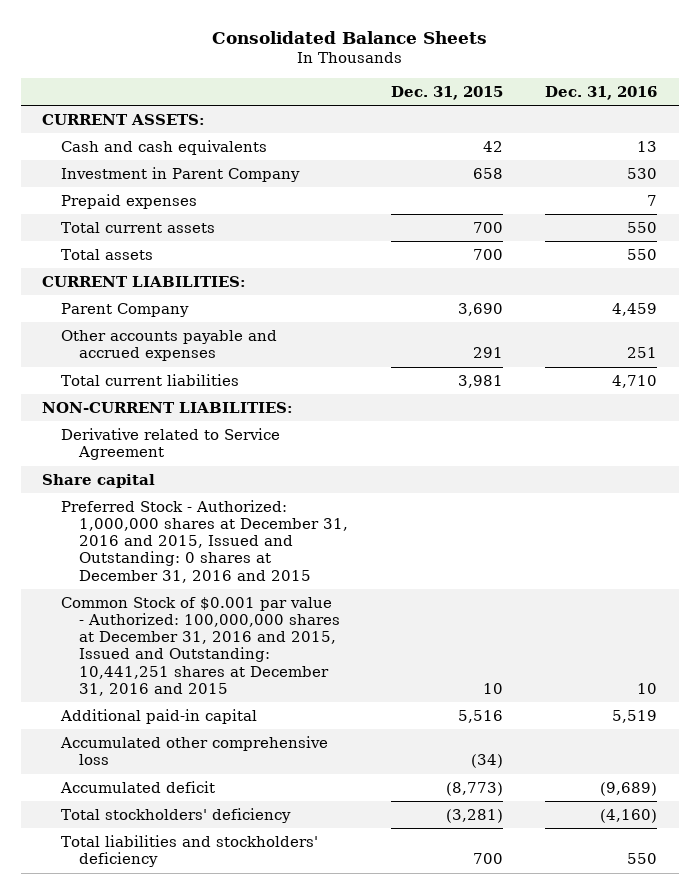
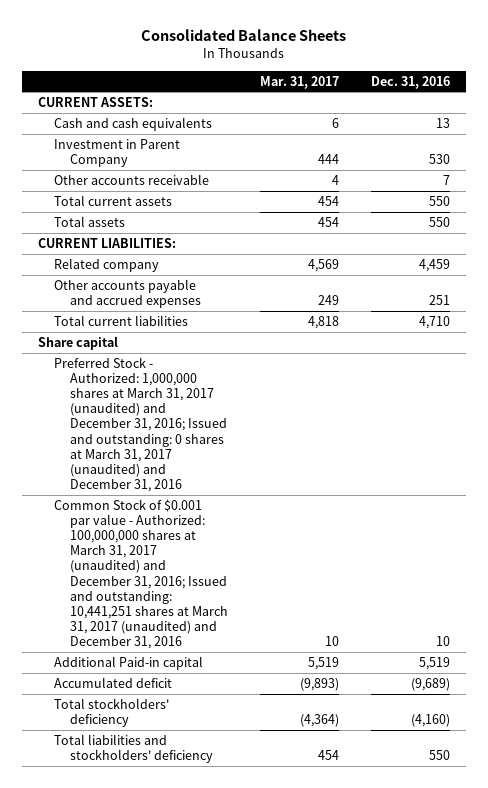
[390,85,503,100] Dec. 31, 2015 -> none
none -> [260,75,340,89] Mar. 31, 2017
[60,194,197,210] Prepaid expenses -> none
none -> [53,173,209,185] Other accounts receivable
[60,303,189,318] Parent Company -> [53,257,159,272] Related company
[42,402,294,414] NON-CURRENT LIABILITIES: -> none
[60,428,280,461] Derivative related to Service Agreement -> none
[59,736,328,766] Accumulated other comprehensive loss -> none
[60,500,348,583] Preferred Stock - Authorized: 1,000,000 shares at December 31, 2016 and 2015, Issued and Outstanding: 0 shares at December 31, 2016 and 2015 -> [53,356,227,493] Preferred Stock - Authorized: 1,000,000 shares at March 31, 2017 (unaudited) and December 31, 2016; Issued and outstanding: 0 shares at March 31, 2017 (unaudited) and December 31, 2016
[60,597,340,696] Common Stock of $0.001 par value - Authorized: 100,000,000 shares at December 31, 2016 and 2015, Issued and Outstanding: 10,441,251 shares at December 31, 2016 and 2015 -> [53,498,228,650] Common Stock of $0.001 par value - Authorized: 100,000,000 shares at March 31, 2017 (unaudited) and December 31, 2016; Issued and outstanding: 10,441,251 shares at March 31, 2017 (unaudited) and December 31, 2016
[59,709,257,725] Additional paid-in capital -> [53,655,203,670] Additional Paid-in capital

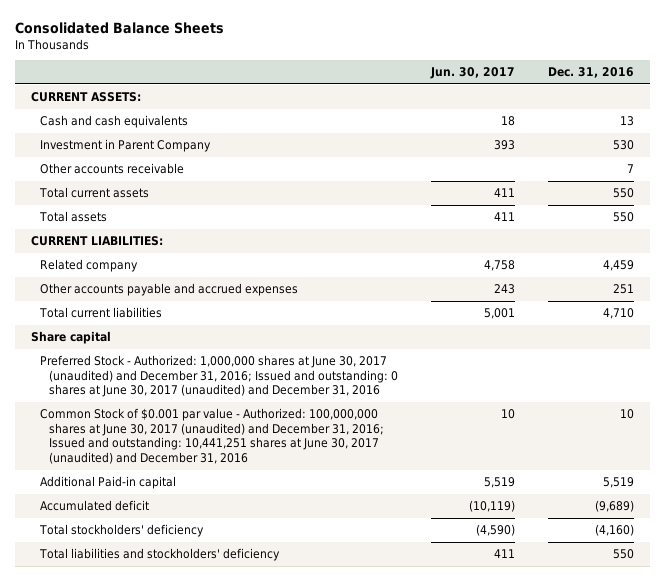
[260,75,340,89] Mar. 31, 2017 -> none
none -> [429,67,515,80] Jun. 30, 2017
[53,356,227,493] Preferred Stock - Authorized: 1,000,000 shares at March 31, 2017 (unaudited) and December 31, 2016; Issued and outstanding: 0 shares at March 31, 2017 (unaudited) and December 31, 2016 -> [40,355,398,398] Preferred Stock - Authorized: 1,000,000 shares at June 30, 2017 (unaudited) and December 31, 2016; Issued and outstanding: 0 shares at June 30, 2017 (unaudited) and December 31, 2016
[53,498,228,650] Common Stock of $0.001 par value - Authorized: 100,000,000 shares at March 31, 2017 (unaudited) and December 31, 2016; Issued and outstanding: 10,441,251 shares at March 31, 2017 (unaudited) and December 31, 2016 -> [40,408,384,465] Common Stock of $0.001 par value - Authorized: 100,000,000 shares at June 30, 2017 (unaudited) and December 31, 2016; Issued and outstanding: 10,441,251 shares at June 30, 2017 (unaudited) and December 31, 2016

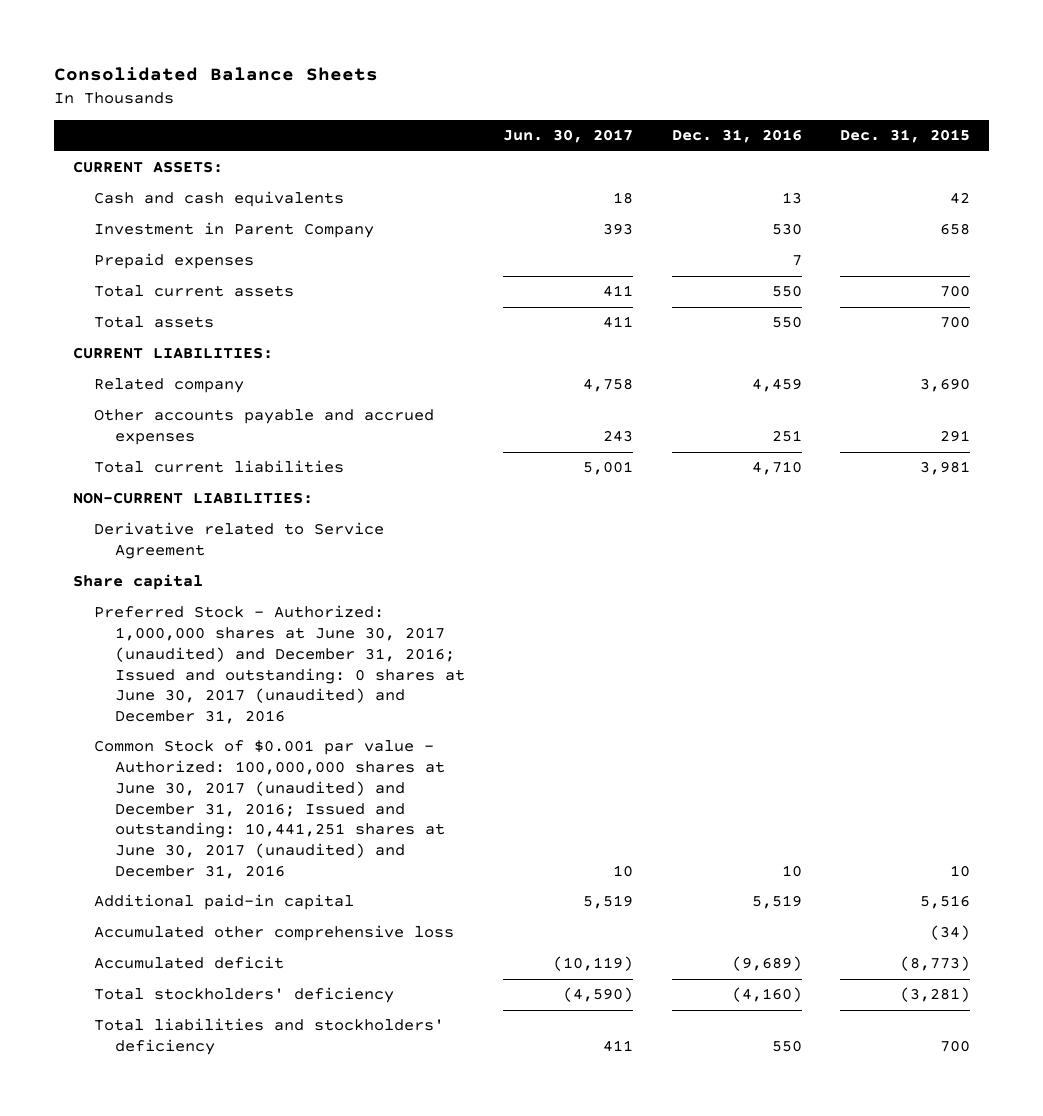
none -> [840,129,971,144] Dec. 31, 2015
[40,163,185,175] Other accounts receivable -> none
none -> [94,253,255,270] Prepaid expenses
none -> [73,492,314,505] NON-CURRENT LIABILITIES:
none -> [94,522,385,560] Derivative related to Service Agreement
[40,476,177,490] Additional Paid-in capital -> [94,894,355,911] Additional paid-in capital
none -> [94,925,455,942] Accumulated other comprehensive loss

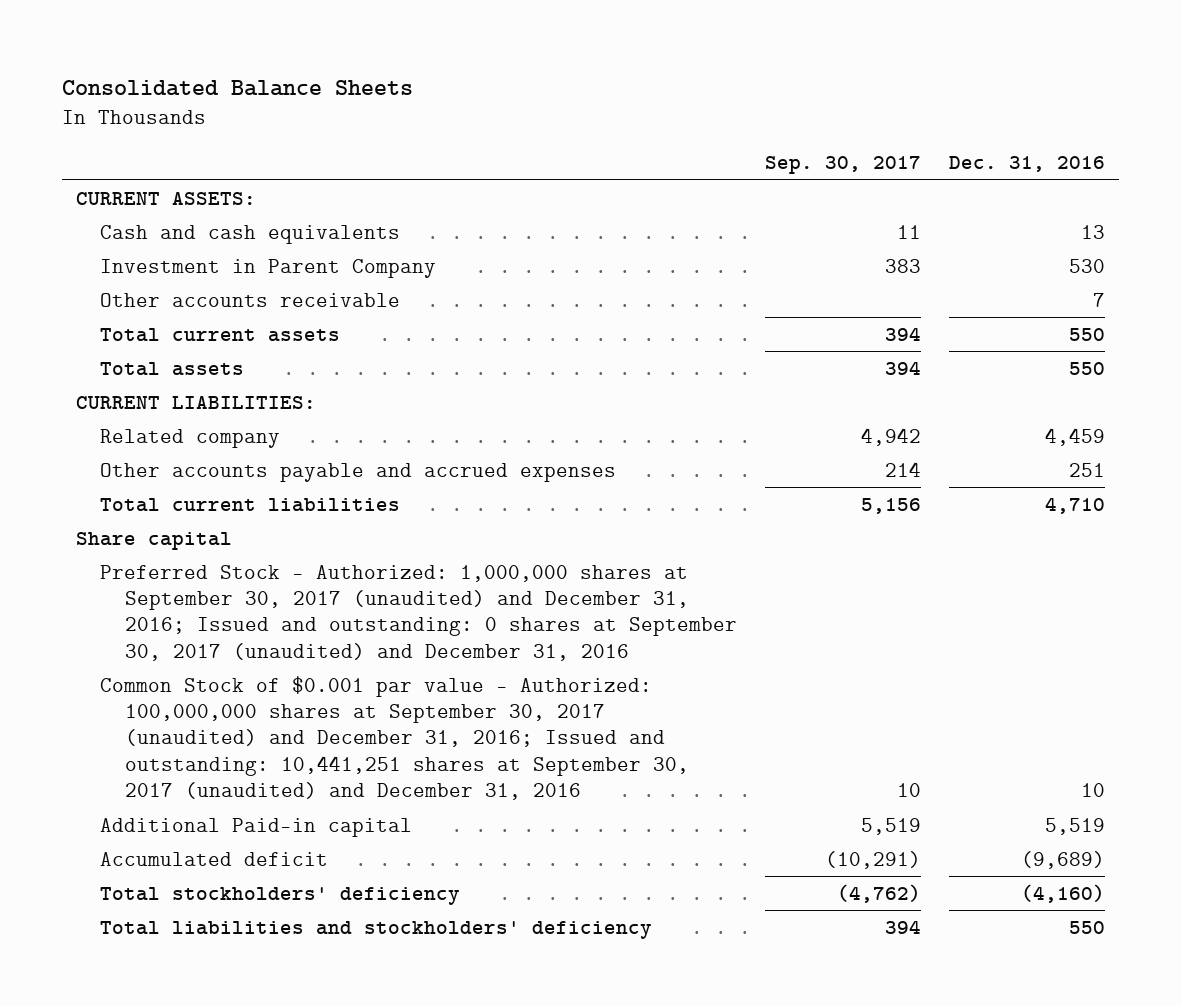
[503,129,634,144] Jun. 30, 2017 -> none
[840,129,971,144] Dec. 31, 2015 -> none
none -> [764,155,921,174] Sep. 30, 2017
[94,253,255,270] Prepaid expenses -> none
none -> [100,292,401,307] Other accounts receivable
[73,492,314,505] NON-CURRENT LIABILITIES: -> none
[94,522,385,560] Derivative related to Service Agreement -> none
[94,925,455,942] Accumulated other comprehensive loss -> none
[94,605,465,725] Preferred Stock - Authorized: 1,000,000 shares at June 30, 2017 (unaudited) and December 31, 2016; Issued and outstanding: 0 shares at June 30, 2017 (unaudited) and December 31, 2016 -> [100,564,737,661] Preferred Stock - Authorized: 1,000,000 shares at September 30, 2017 (unaudited) and December 31, 2016; Issued and outstanding: 0 shares at September 30, 2017 (unaudited) and December 31, 2016
[94,740,445,879] Common Stock of $0.001 par value - Authorized: 100,000,000 shares at June 30, 2017 (unaudited) and December 31, 2016; Issued and outstanding: 10,441,251 shares at June 30, 2017 (unaudited) and December 31, 2016 -> [100,675,689,800] Common Stock of $0.001 par value - Authorized: 100,000,000 shares at September 30, 2017 (unaudited) and December 31, 2016; Issued and outstanding: 10,441,251 shares at September 30, 2017 (unaudited) and December 31, 2016
[94,894,355,911] Additional paid-in capital -> [100,817,413,837] Additional Paid-in capital

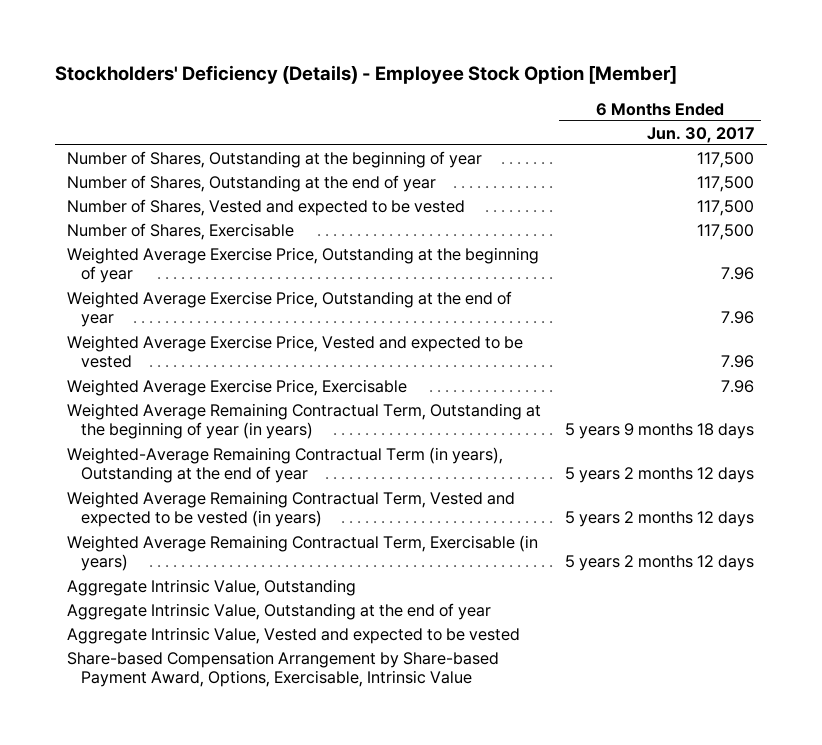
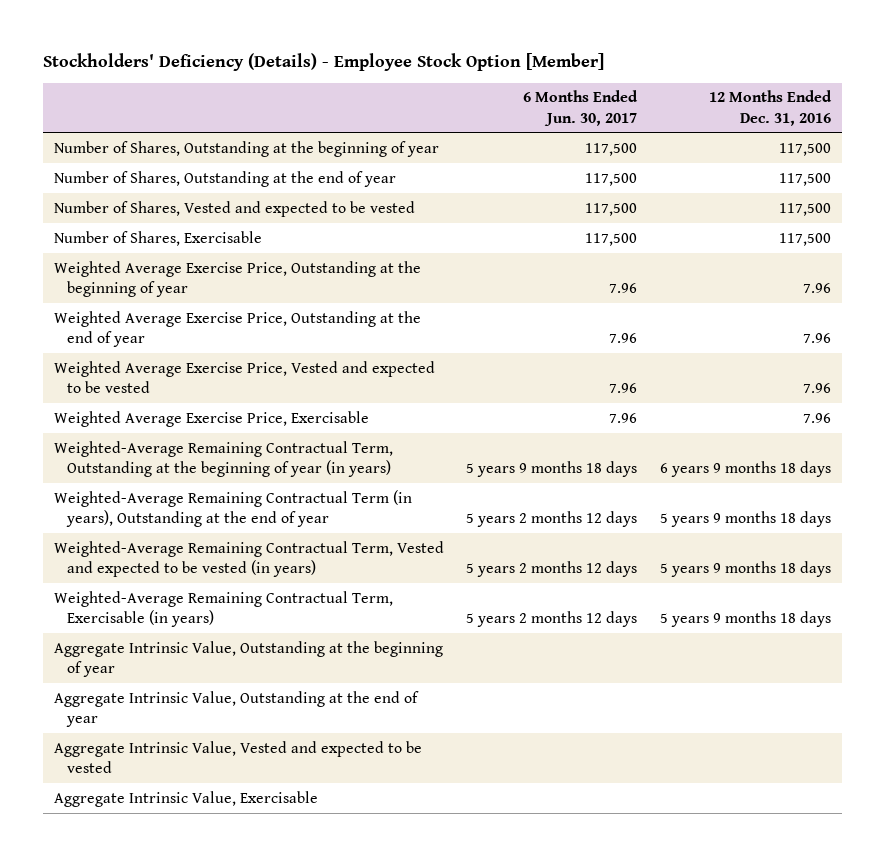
none -> [709,90,833,126] 12 Months Ended Dec. 31, 2016
[67,402,542,440] Weighted Average Remaining Contractual Term, Outstanding at the beginning of year (in years) -> [53,440,393,477] Weighted-Average Remaining Contractual Term, Outstanding at the beginning of year (in years)
[67,490,516,528] Weighted Average Remaining Contractual Term, Vested and expected to be vested (in years) -> [53,540,444,577] Weighted-Average Remaining Contractual Term, Vested and expected to be vested (in years)
[67,534,539,572] Weighted Average Remaining Contractual Term, Exercisable (in years) -> [53,590,393,627] Weighted-Average Remaining Contractual Term, Exercisable (in years)
[67,578,357,596] Aggregate Intrinsic Value, Outstanding -> [53,640,443,677] Aggregate Intrinsic Value, Outstanding at the beginning of year
[67,650,500,688] Share-based Compensation Arrangement by Share-based Payment Award, Options, Exercisable, Intrinsic Value -> [53,790,318,807] Aggregate Intrinsic Value, Exercisable

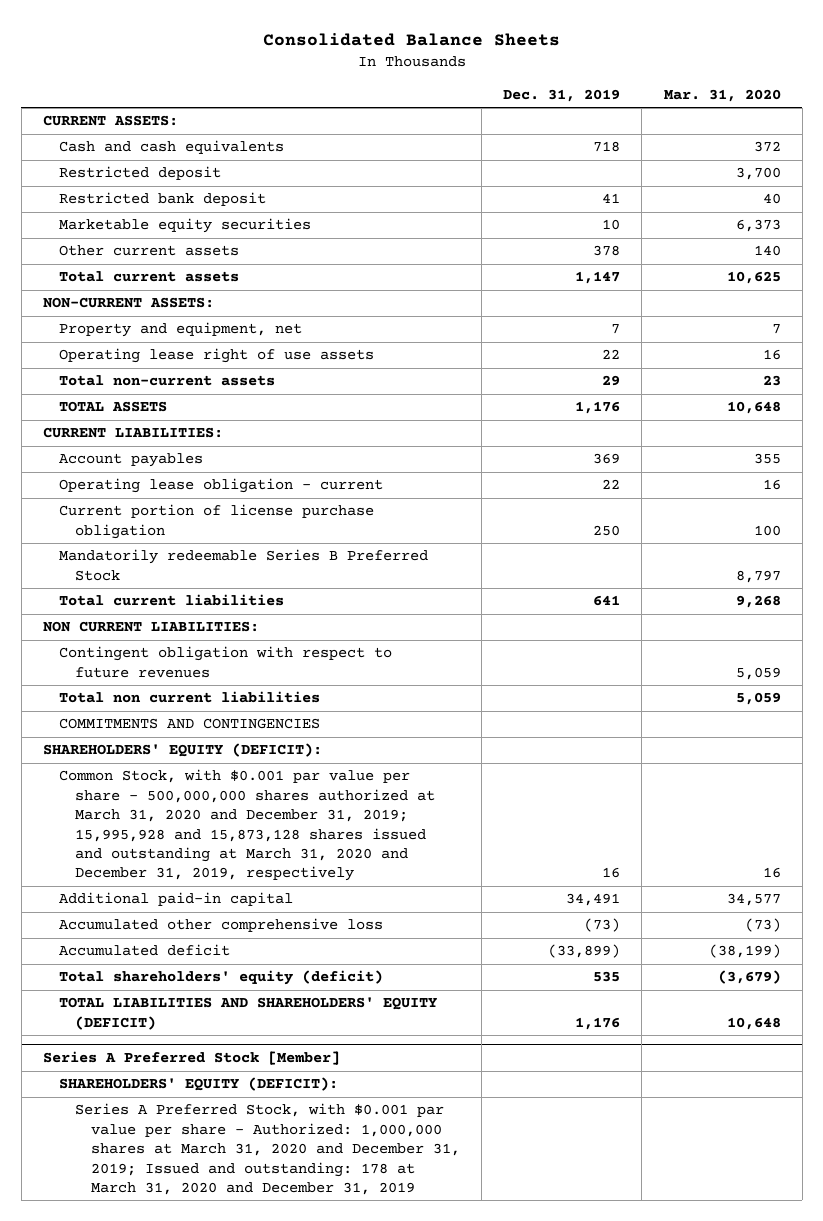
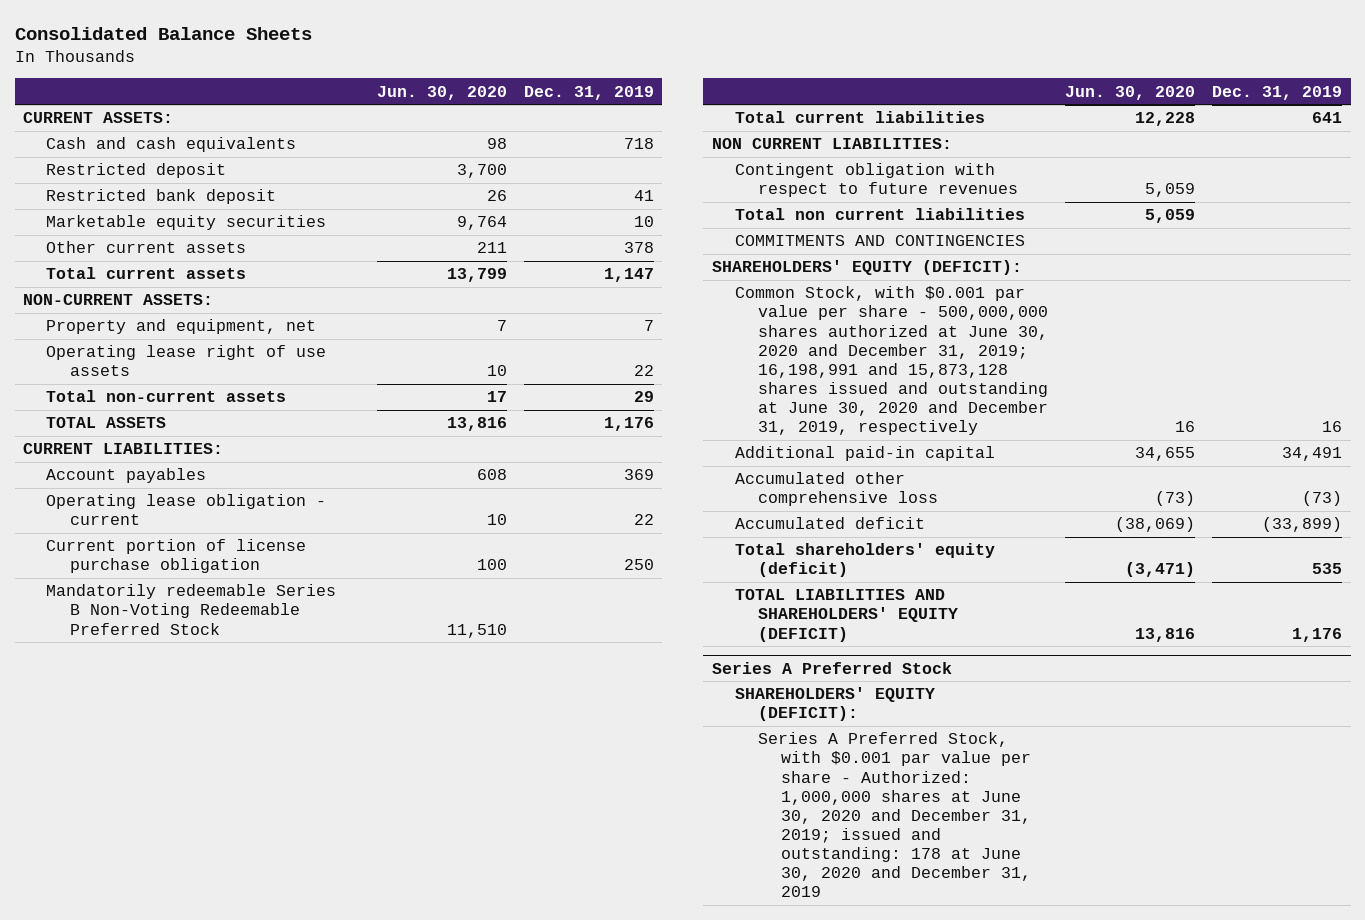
[663,89,781,103] Mar. 31, 2020 -> none
none -> [376,85,507,100] Jun. 30, 2020
[58,549,428,581] Mandatorily redeemable Series B Preferred Stock -> [46,584,337,635] Mandatorily redeemable Series B Non-Voting Redeemable Preferred Stock
[58,769,435,882] Common Stock, with $0.001 par value per share - 500,000,000 shares authorized at March 31, 2020 and December 31, 2019; 15,995,928 and 15,873,128 shares issued and outstanding at March 31, 2020 and December 31, 2019, respectively -> [734,286,1049,436] Common Stock, with $0.001 par value per share - 500,000,000 shares authorized at June 30, 2020 and December 31, 2019; 16,198,991 and 15,873,128 shares issued and outstanding at June 30, 2020 and December 31, 2019, respectively
[42,1051,340,1066] Series A Preferred Stock [Member] -> [711,661,952,674] Series A Preferred Stock
[74,1103,460,1195] Series A Preferred Stock, with $0.001 par value per share - Authorized: 1,000,000 shares at March 31, 2020 and December 31, 2019; Issued and outstanding: 178 at March 31, 2020 and December 31, 2019 -> [758,732,1032,898] Series A Preferred Stock, with $0.001 par value per share - Authorized: 1,000,000 shares at June 30, 2020 and December 31, 2019; issued and outstanding: 178 at June 30, 2020 and December 31, 2019

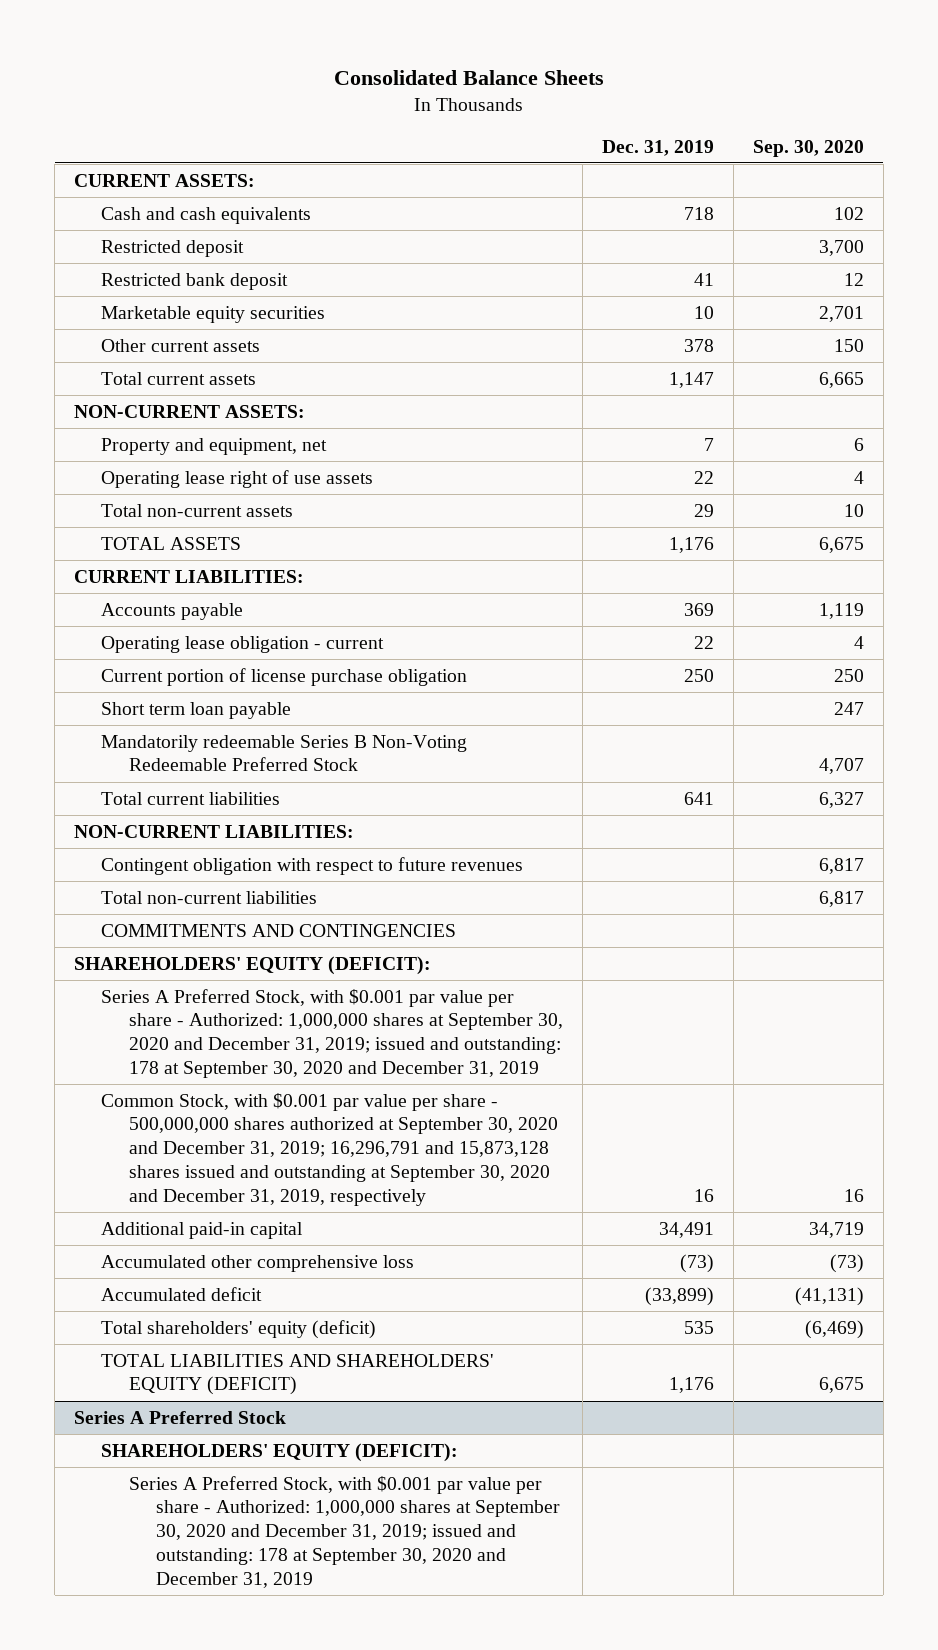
[376,85,507,100] Jun. 30, 2020 -> none
none -> [752,139,864,157] Sep. 30, 2020
[46,468,207,484] Account payables -> [101,602,244,620] Accounts payable
none -> [101,701,292,719] Short term loan payable
[711,138,952,150] NON CURRENT LIABILITIES: -> [74,824,355,838] NON-CURRENT LIABILITIES:
[734,208,1025,221] Total non current liabilities -> [101,890,318,904] Total non-current liabilities
none -> [101,988,563,1079] Series A Preferred Stock, with $0.001 par value per share - Authorized: 1,000,000 shares at September 30, 2020 and December 31, 2019; issued and outstanding: 178 at September 30, 2020 and December 31, 2019
[734,286,1049,436] Common Stock, with $0.001 par value per share - 500,000,000 shares authorized at June 30, 2020 and December 31, 2019; 16,198,991 and 15,873,128 shares issued and outstanding at June 30, 2020 and December 31, 2019, respectively -> [101,1092,558,1206] Common Stock, with $0.001 par value per share - 500,000,000 shares authorized at September 30, 2020 and December 31, 2019; 16,296,791 and 15,873,128 shares issued and outstanding at September 30, 2020 and December 31, 2019, respectively
[758,732,1032,898] Series A Preferred Stock, with $0.001 par value per share - Authorized: 1,000,000 shares at June 30, 2020 and December 31, 2019; issued and outstanding: 178 at June 30, 2020 and December 31, 2019 -> [128,1475,560,1588] Series A Preferred Stock, with $0.001 par value per share - Authorized: 1,000,000 shares at September 30, 2020 and December 31, 2019; issued and outstanding: 178 at September 30, 2020 and December 31, 2019

